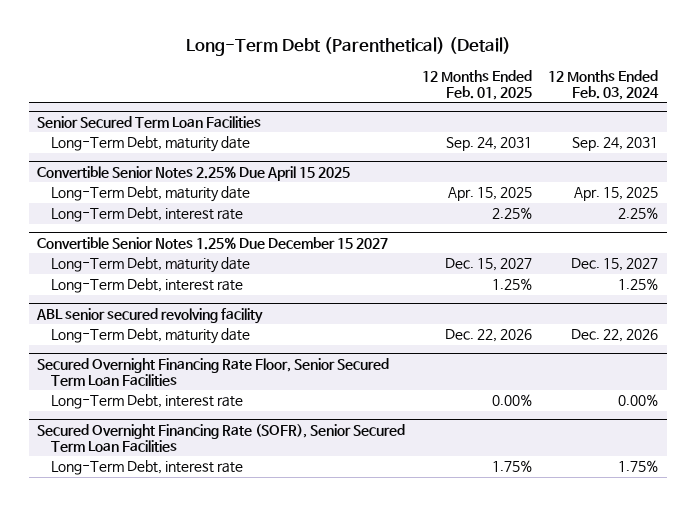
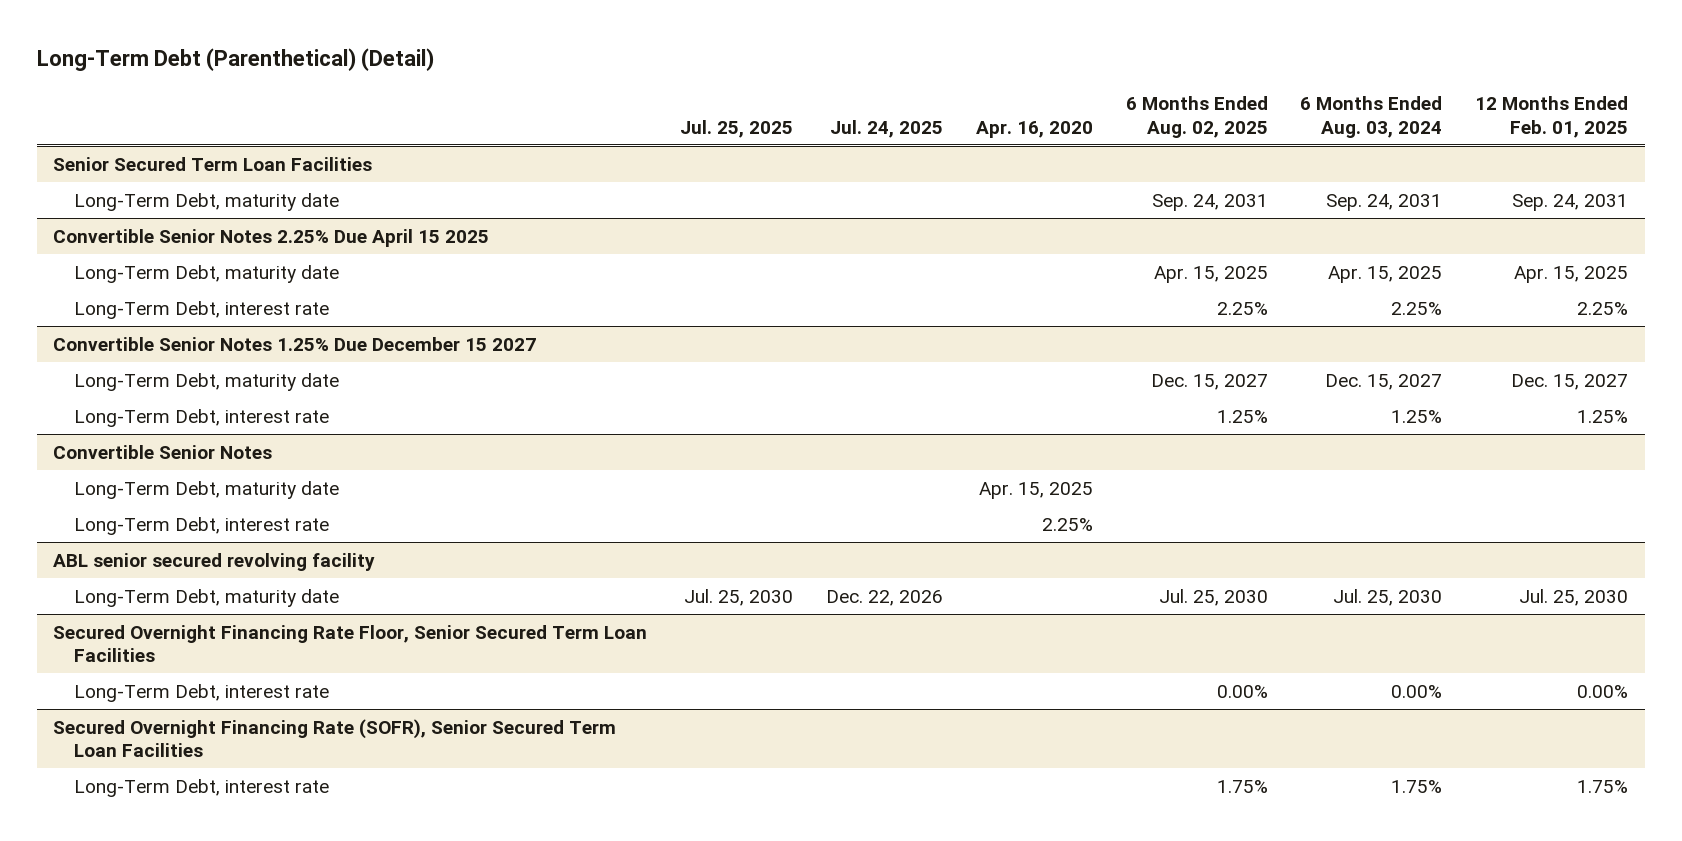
[548,69,660,101] 12 Months Ended Feb. 03, 2024 -> none
none -> [680,119,794,138] Jul. 25, 2025
none -> [829,119,943,138] Jul. 24, 2025
none -> [975,120,1093,138] Apr. 16, 2020
none -> [1125,96,1268,138] 6 Months Ended Aug. 02, 2025
none -> [1300,96,1443,138] 6 Months Ended Aug. 03, 2024
none -> [53,444,273,459] Convertible Senior Notes
none -> [73,480,339,499] Long-Term Debt, maturity date
none -> [73,516,329,535] Long-Term Debt, interest rate
[444,329,532,343] Dec. 22, 2026 -> [1519,588,1629,606] Jul. 25, 2030

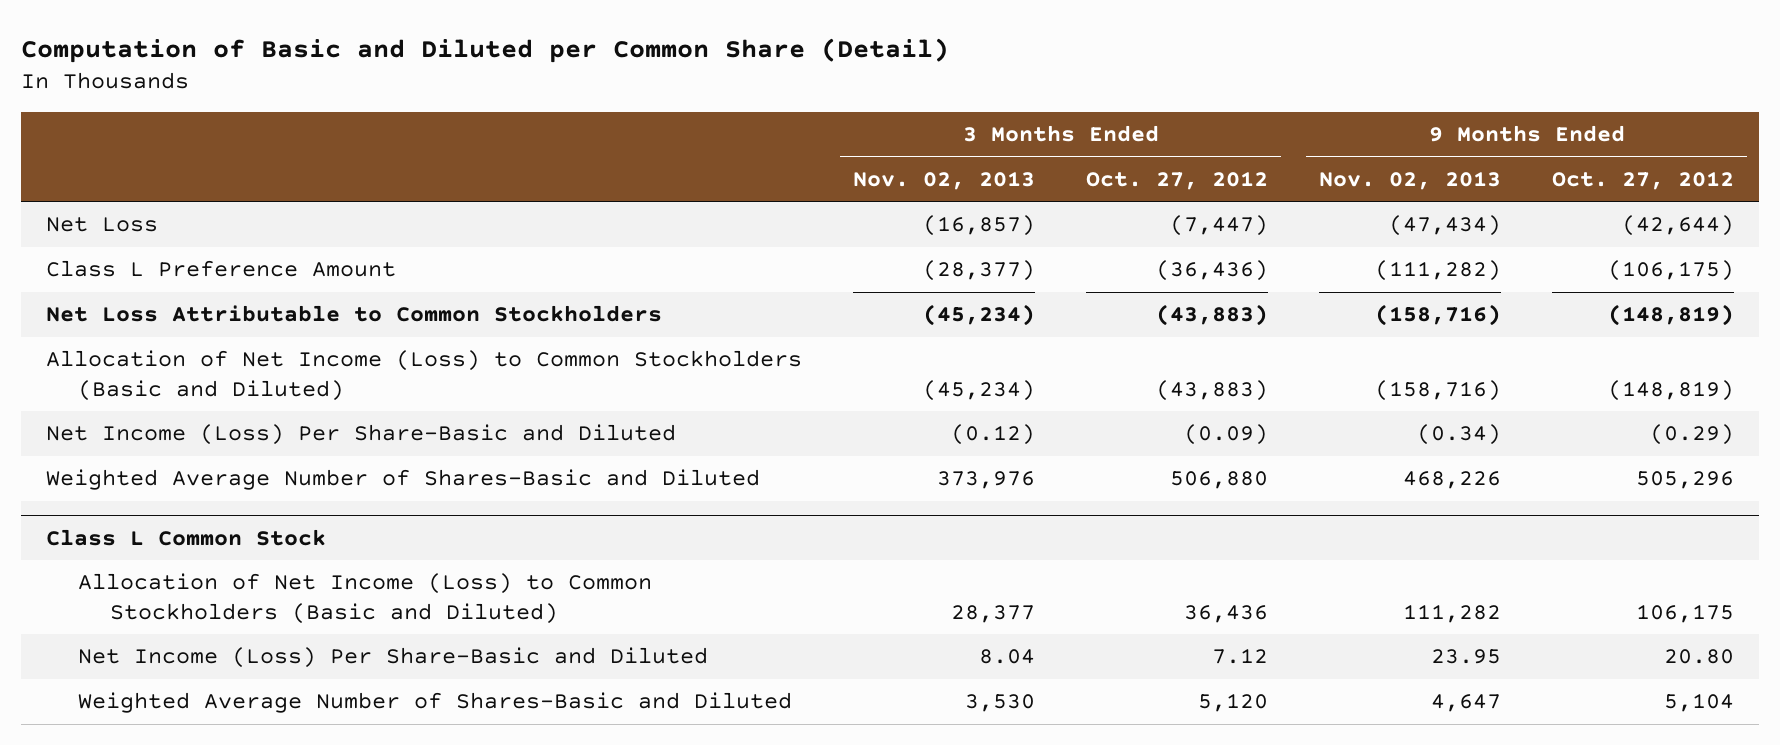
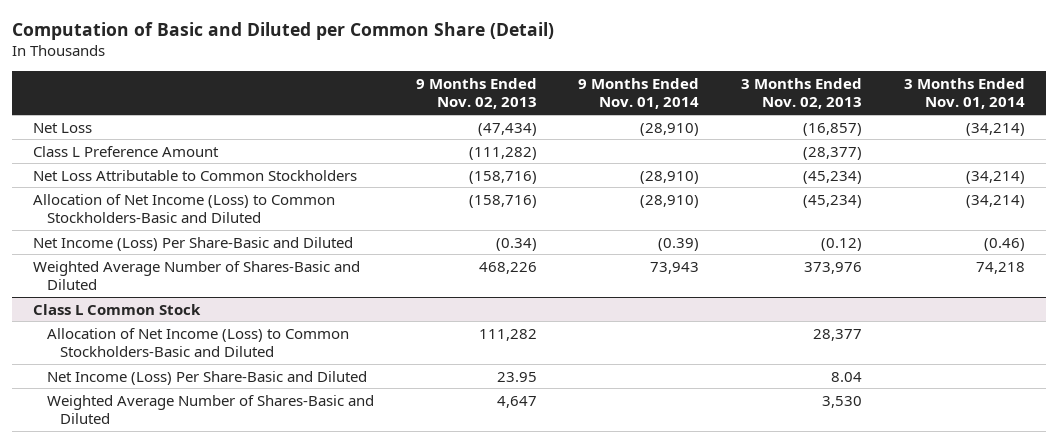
[1086,170,1269,190] Oct. 27, 2012 -> none
[1551,170,1734,190] Oct. 27, 2012 -> none
none -> [578,77,700,110] 9 Months Ended Nov. 01, 2014
none -> [904,77,1026,110] 3 Months Ended Nov. 01, 2014
[46,350,803,401] Allocation of Net Income (Loss) to Common Stockholders (Basic and Diluted) -> [33,193,336,224] Allocation of Net Income (Loss) to Common Stockholders-Basic and Diluted
[77,573,652,624] Allocation of Net Income (Loss) to Common Stockholders (Basic and Diluted) -> [46,327,349,358] Allocation of Net Income (Loss) to Common Stockholders-Basic and Diluted

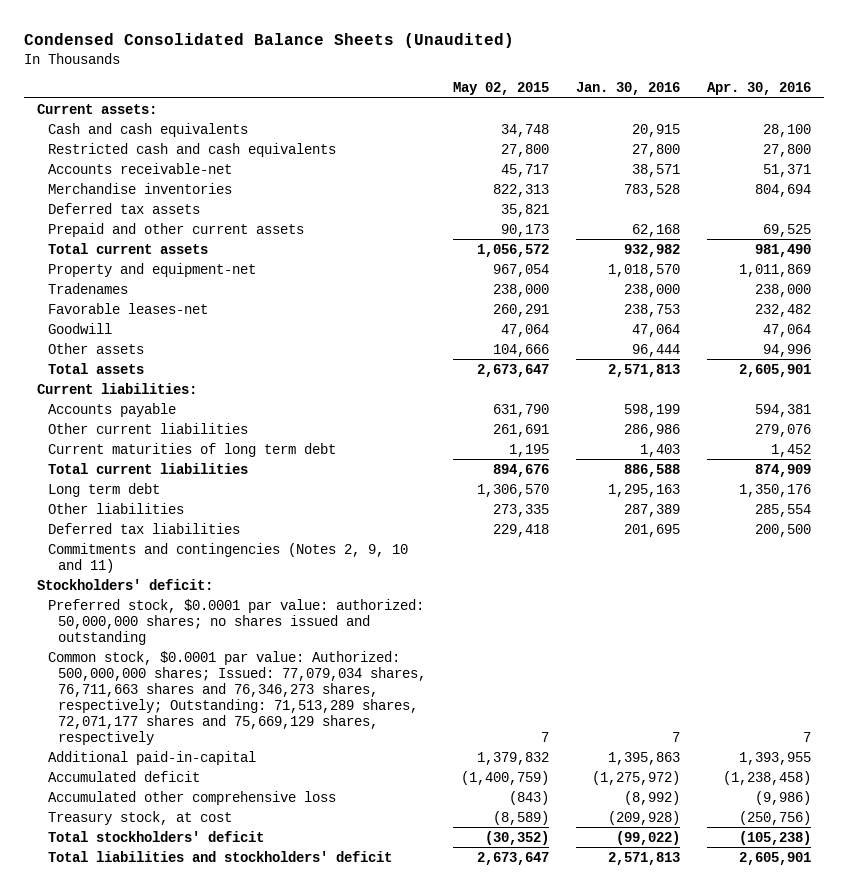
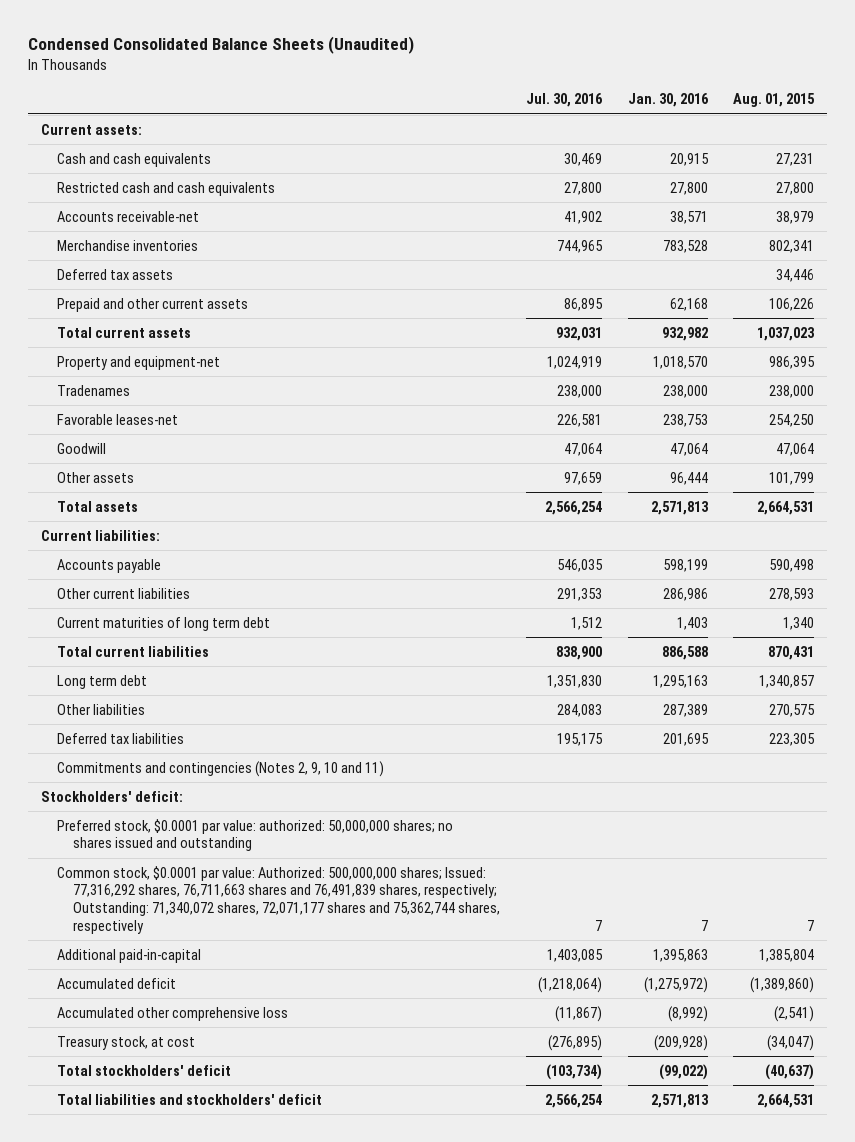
[452,82,549,96] May 02, 2015 -> none
[706,82,811,96] Apr. 30, 2016 -> none
none -> [525,93,603,108] Jul. 30, 2016
none -> [733,93,816,108] Aug. 01, 2015
[47,650,426,745] Common stock, $0.0001 par value: Authorized: 500,000,000 shares; Issued: 77,079,034 shares, 76,711,663 shares and 76,346,273 shares, respectively; Outstanding: 71,513,289 shares, 72,071,177 shares and 75,669,129 shares, respectively -> [56,865,500,934] Common stock, $0.0001 par value: Authorized: 500,000,000 shares; Issued: 77,316,292 shares, 76,711,663 shares and 76,491,839 shares, respectively; Outstanding: 71,340,072 shares, 72,071,177 shares and 75,362,744 shares, respectively

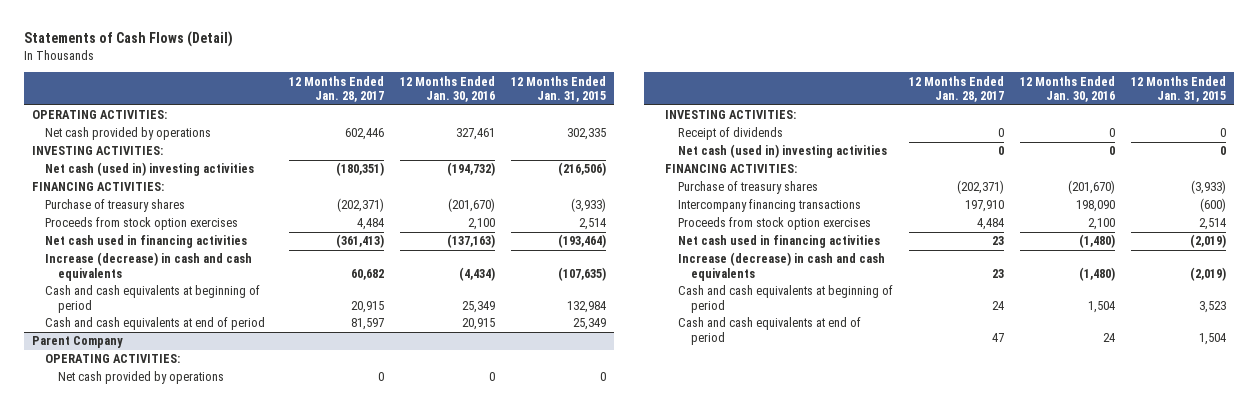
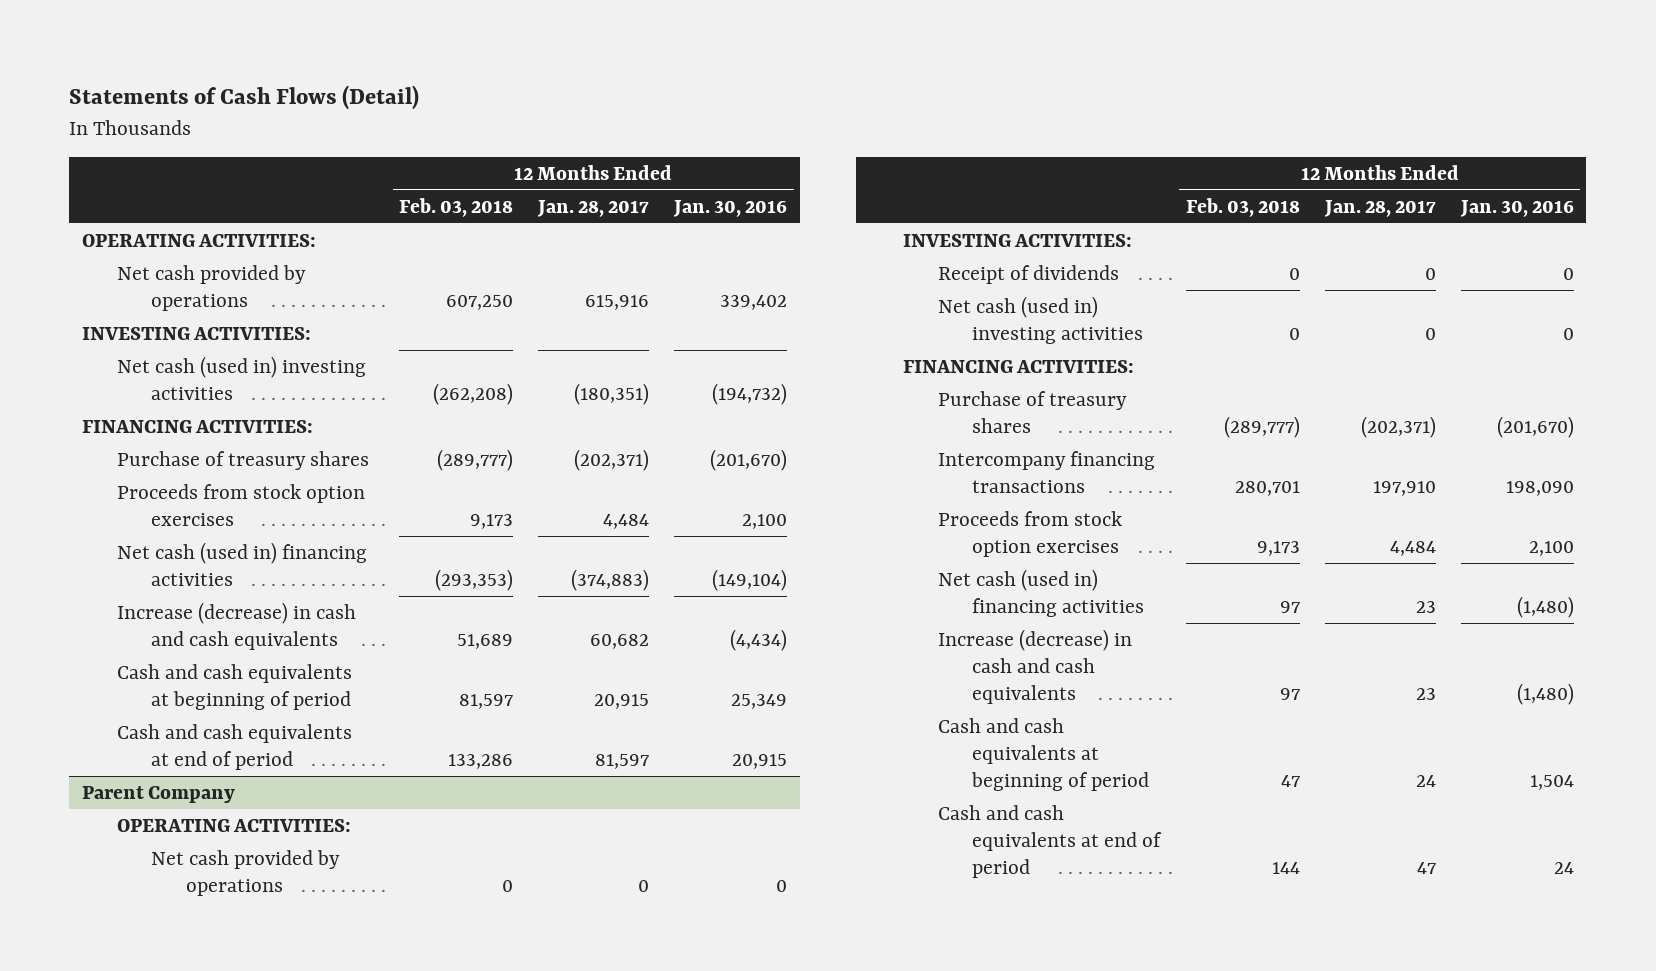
[510,75,606,102] 12 Months Ended Jan. 31, 2015 -> none
none -> [399,197,514,217] Feb. 03, 2018
[344,128,384,141] 602,446 -> [585,294,650,310] 615,916
[455,128,495,141] 327,461 -> [720,294,788,310] 339,402
[45,235,248,249] Net cash used in financing activities -> [116,541,367,586] Net cash (used in) financing activities
[335,234,384,249] (361,413) -> [571,568,650,591] (374,883)
[446,234,495,249] (137,163) -> [712,568,788,591] (149,104)
[678,235,881,249] Net cash used in financing activities -> [937,568,1145,617] Net cash (used in) financing activities

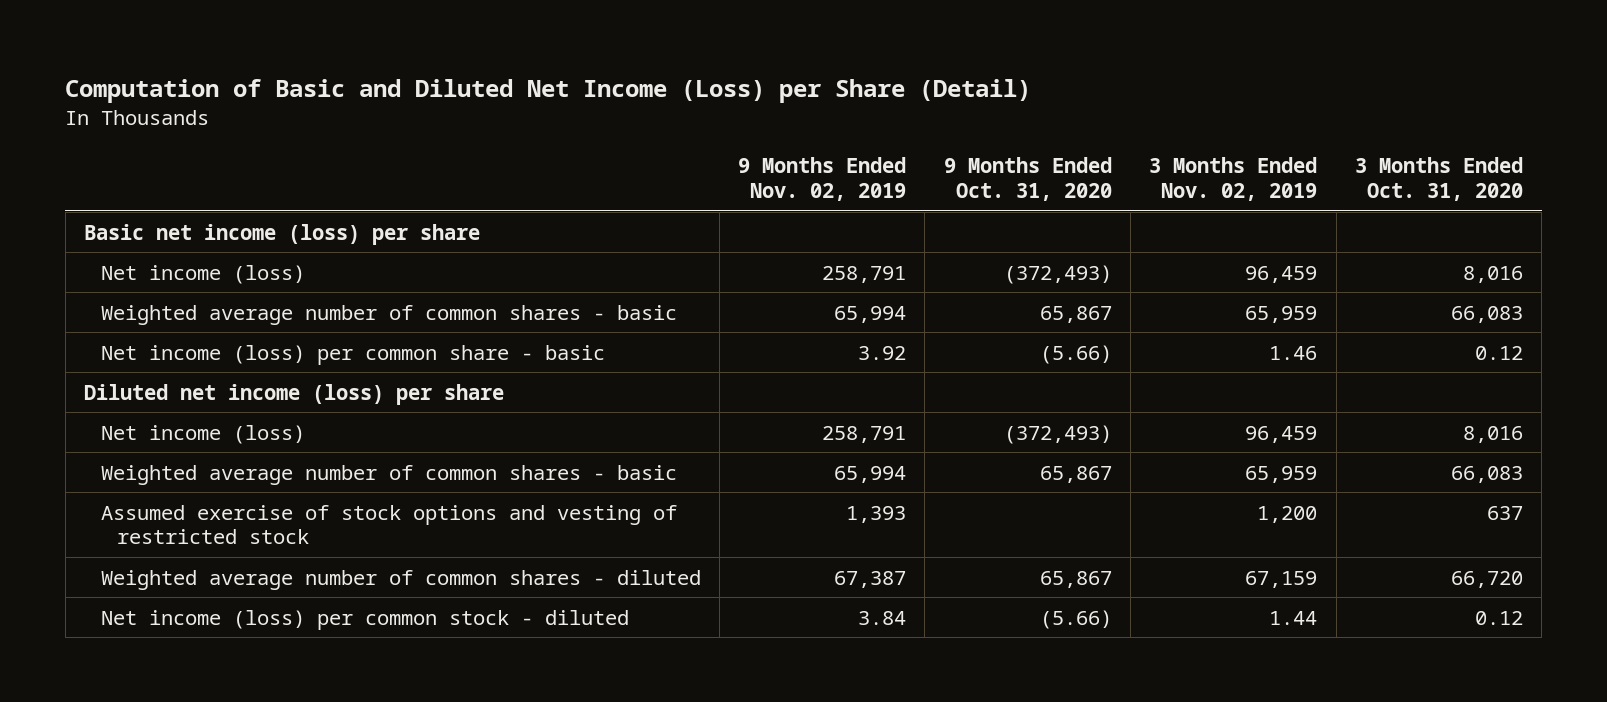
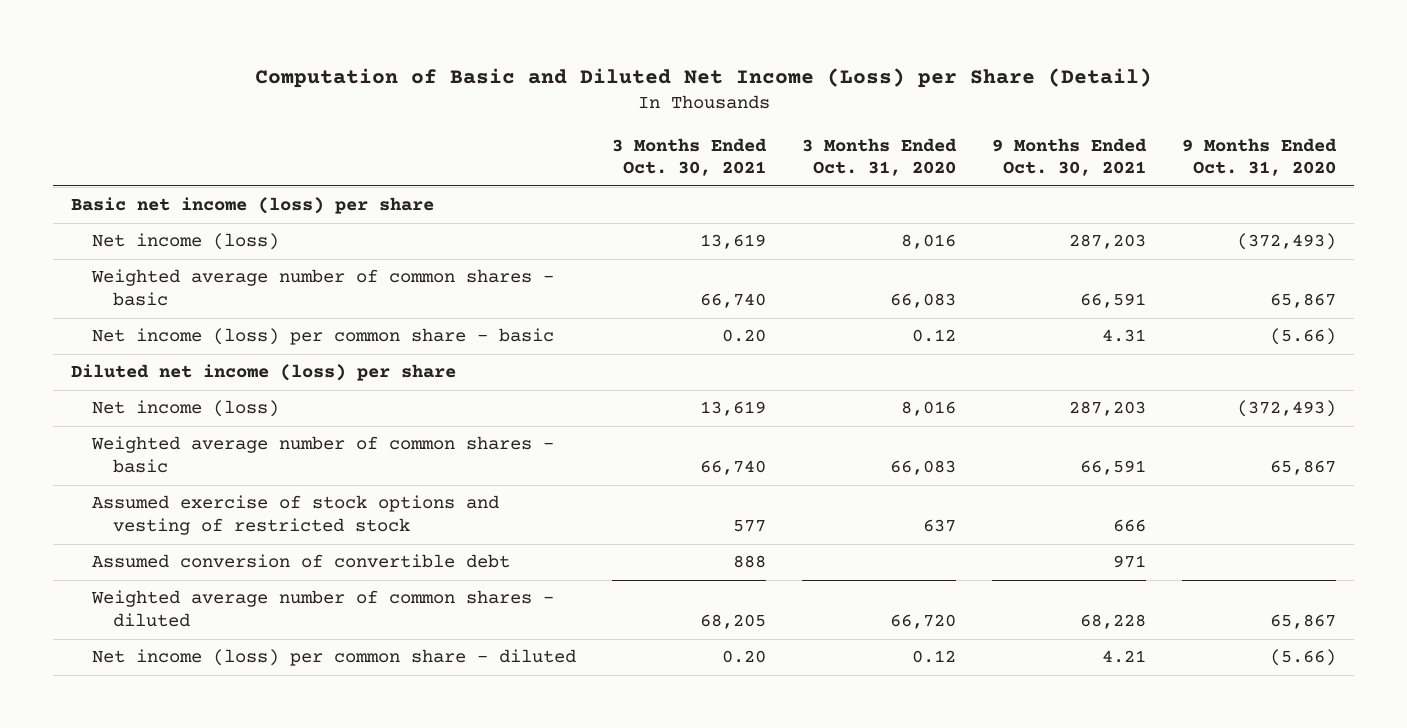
[738,157,907,202] 9 Months Ended Nov. 02, 2019 -> none
[1149,157,1318,202] 3 Months Ended Nov. 02, 2019 -> none
none -> [612,137,768,177] 3 Months Ended Oct. 30, 2021
none -> [992,137,1148,177] 9 Months Ended Oct. 30, 2021
none -> [92,554,511,569] Assumed conversion of convertible debt
[100,609,629,630] Net income (loss) per common stock - diluted -> [92,649,577,667] Net income (loss) per common share - diluted

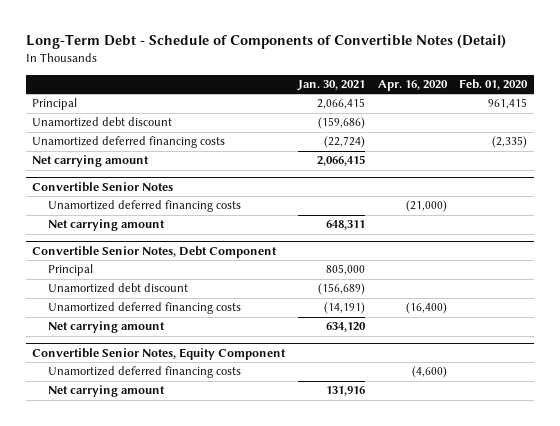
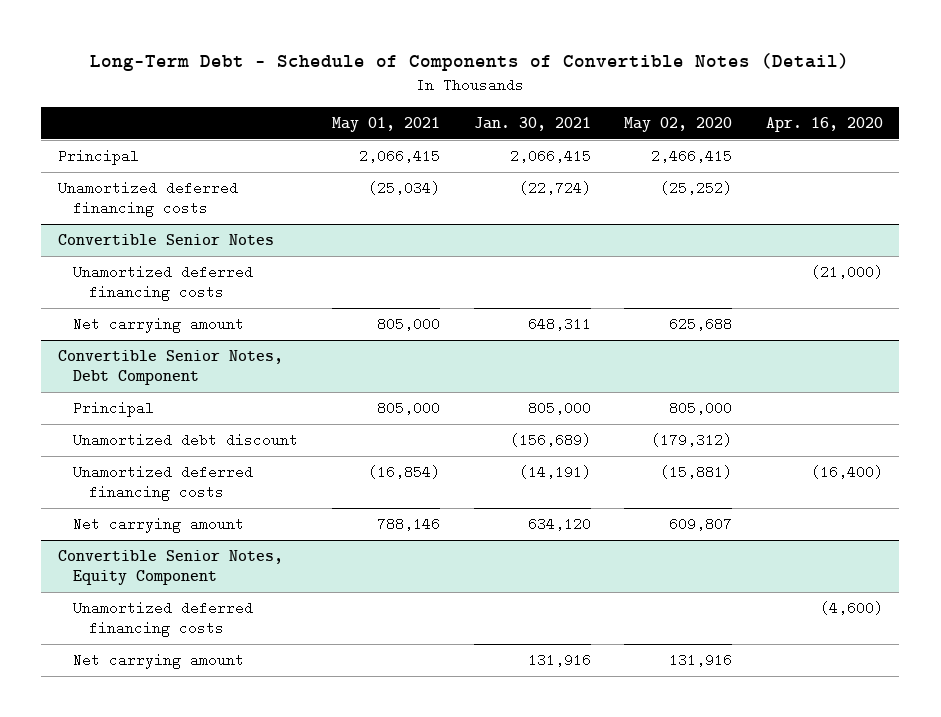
[459,79,529,91] Feb. 01, 2020 -> none
none -> [332,117,441,133] May 01, 2021
none -> [624,117,733,133] May 02, 2020
[32,117,173,128] Unamortized debt discount -> none
[32,155,150,168] Net carrying amount -> none

